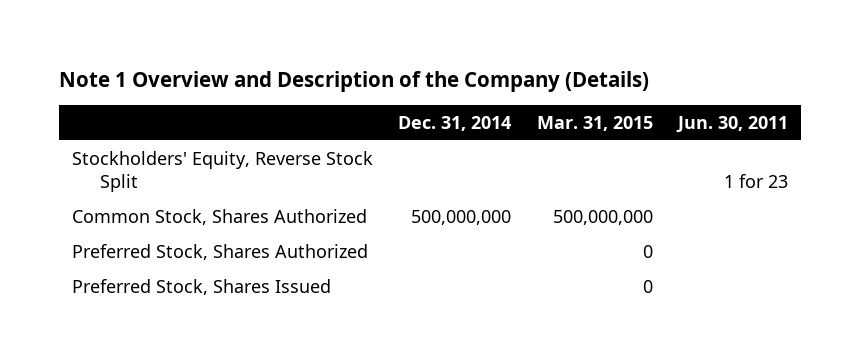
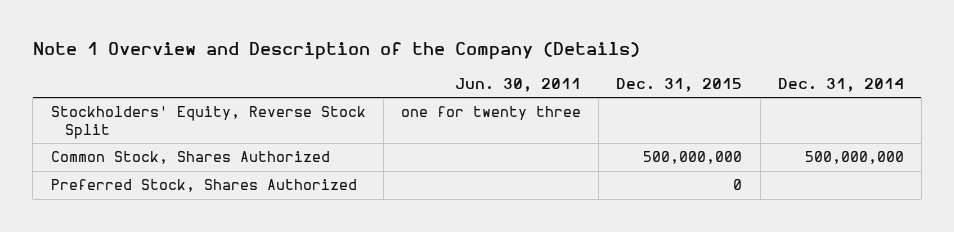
[536,115,653,131] Mar. 31, 2015 -> none
none -> [616,77,743,92] Dec. 31, 2015
[724,173,789,188] 1 for 23 -> [401,106,582,121] one for twenty three
[71,279,331,296] Preferred Stock, Shares Issued -> none

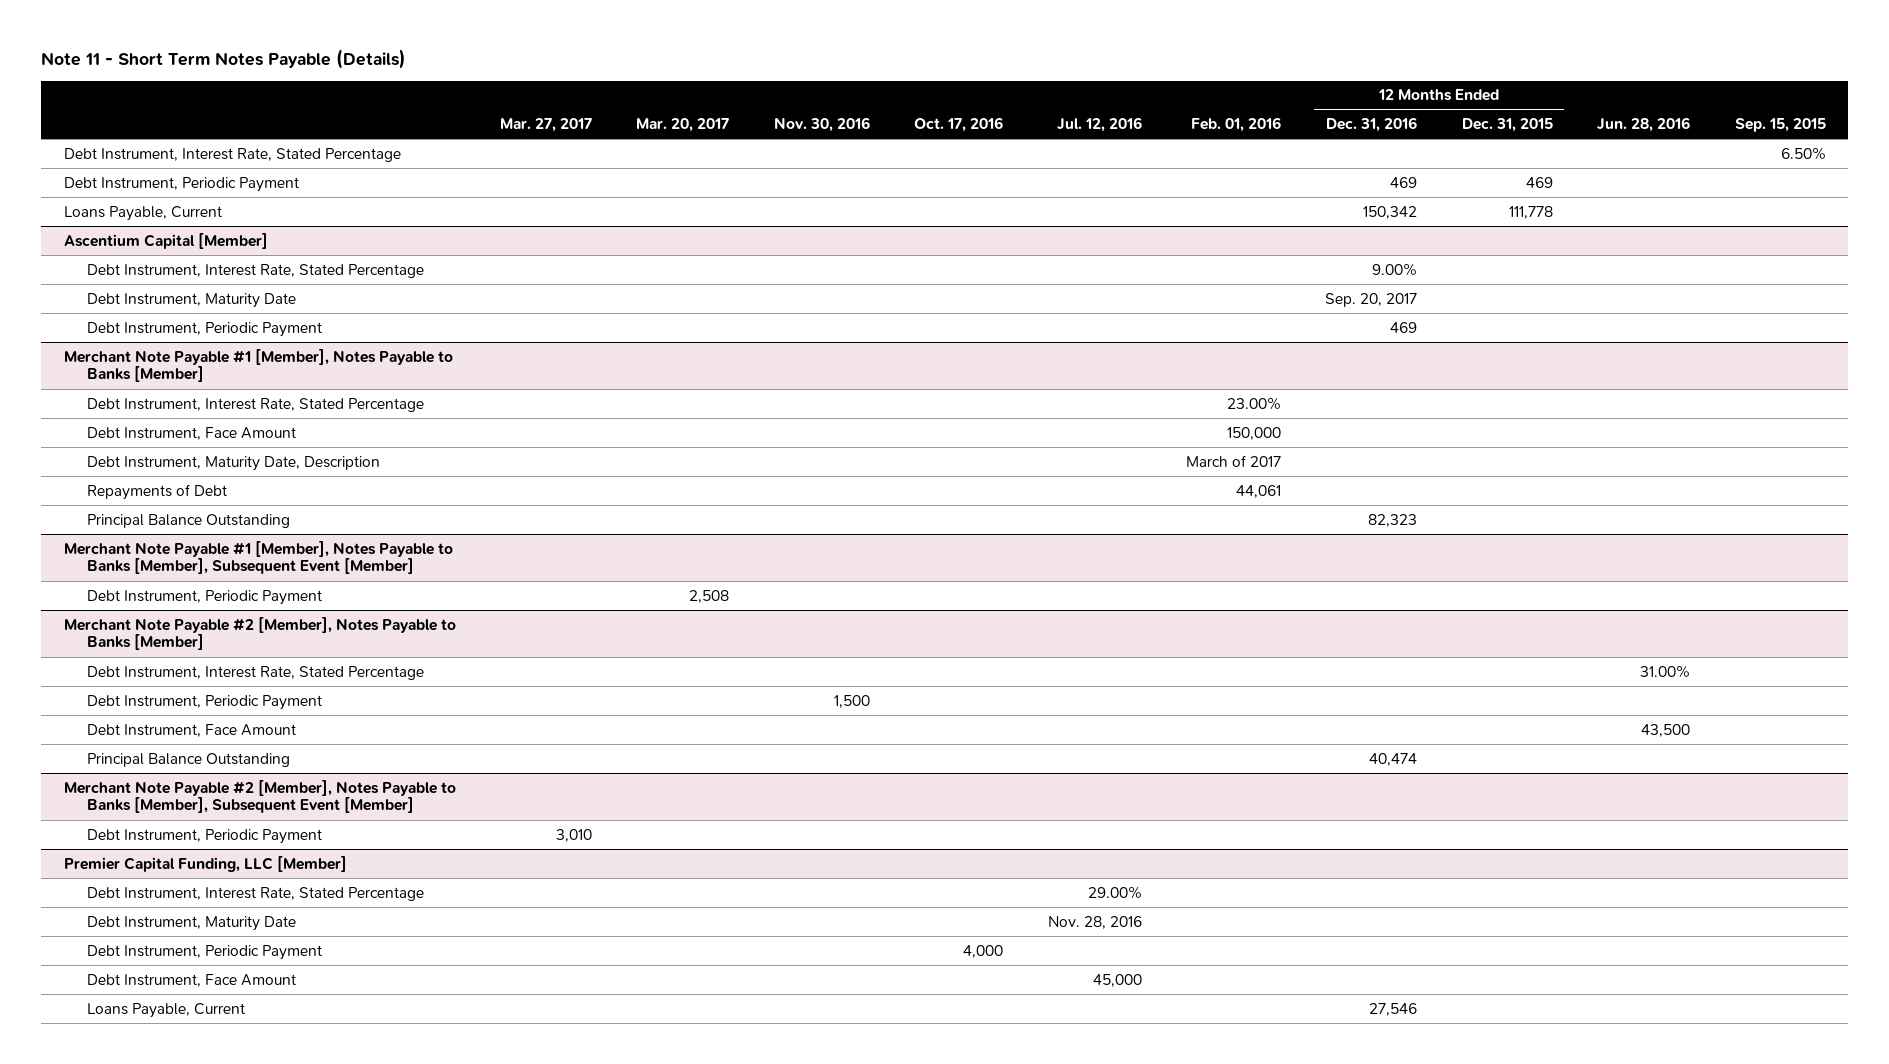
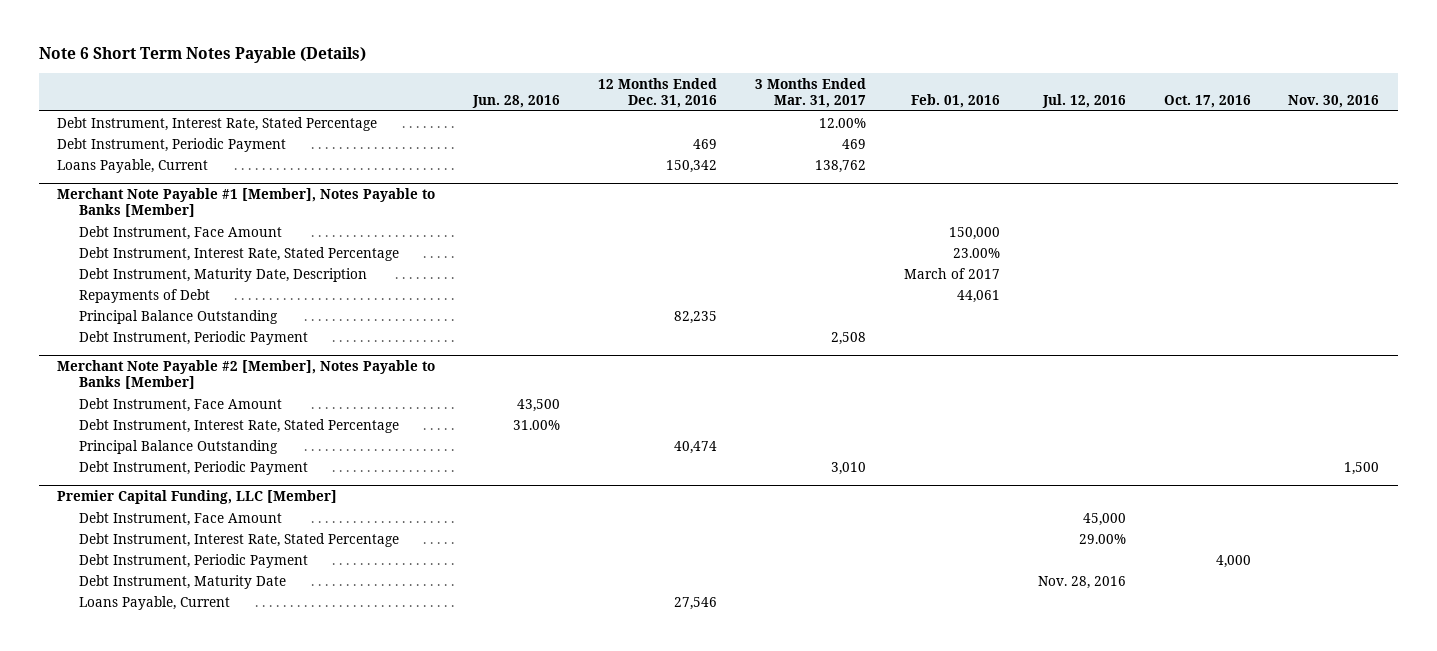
[41,49,407,70] Note 11 - Short Term Notes Payable (Details) -> [38,47,366,64] Note 6 Short Term Notes Payable (Details)
[500,117,593,132] Mar. 27, 2017 -> none
[636,117,730,132] Mar. 20, 2017 -> none
[1461,117,1553,132] Dec. 31, 2015 -> none
[1734,117,1826,132] Sep. 15, 2015 -> none
none -> [754,77,866,108] 3 Months Ended Mar. 31, 2017
[63,232,268,249] Ascentium Capital [Member] -> none
[86,263,424,278] Debt Instrument, Interest Rate, Stated Percentage -> none
[86,292,296,308] Debt Instrument, Maturity Date -> none
[86,321,322,337] Debt Instrument, Periodic Payment -> none
[86,397,424,412] Debt Instrument, Interest Rate, Stated Percentage -> [78,246,399,261] Debt Instrument, Interest Rate, Stated Percentage
[63,540,453,575] Merchant Note Payable #1 [Member], Notes Payable to Banks [Member], Subsequent Event [Member] -> none
[86,589,322,605] Debt Instrument, Periodic Payment -> none
[1368,513,1418,527] 82,323 -> [674,310,718,324] 82,235
none -> [78,330,308,345] Debt Instrument, Periodic Payment
[86,665,424,680] Debt Instrument, Interest Rate, Stated Percentage -> [78,418,399,433] Debt Instrument, Interest Rate, Stated Percentage
[63,779,456,814] Merchant Note Payable #2 [Member], Notes Payable to Banks [Member], Subsequent Event [Member] -> none
[86,828,322,844] Debt Instrument, Periodic Payment -> none
[86,694,322,710] Debt Instrument, Periodic Payment -> [78,460,308,475] Debt Instrument, Periodic Payment
[86,973,296,987] Debt Instrument, Face Amount -> [78,511,282,526] Debt Instrument, Face Amount
[86,915,296,931] Debt Instrument, Maturity Date -> [78,574,286,589] Debt Instrument, Maturity Date

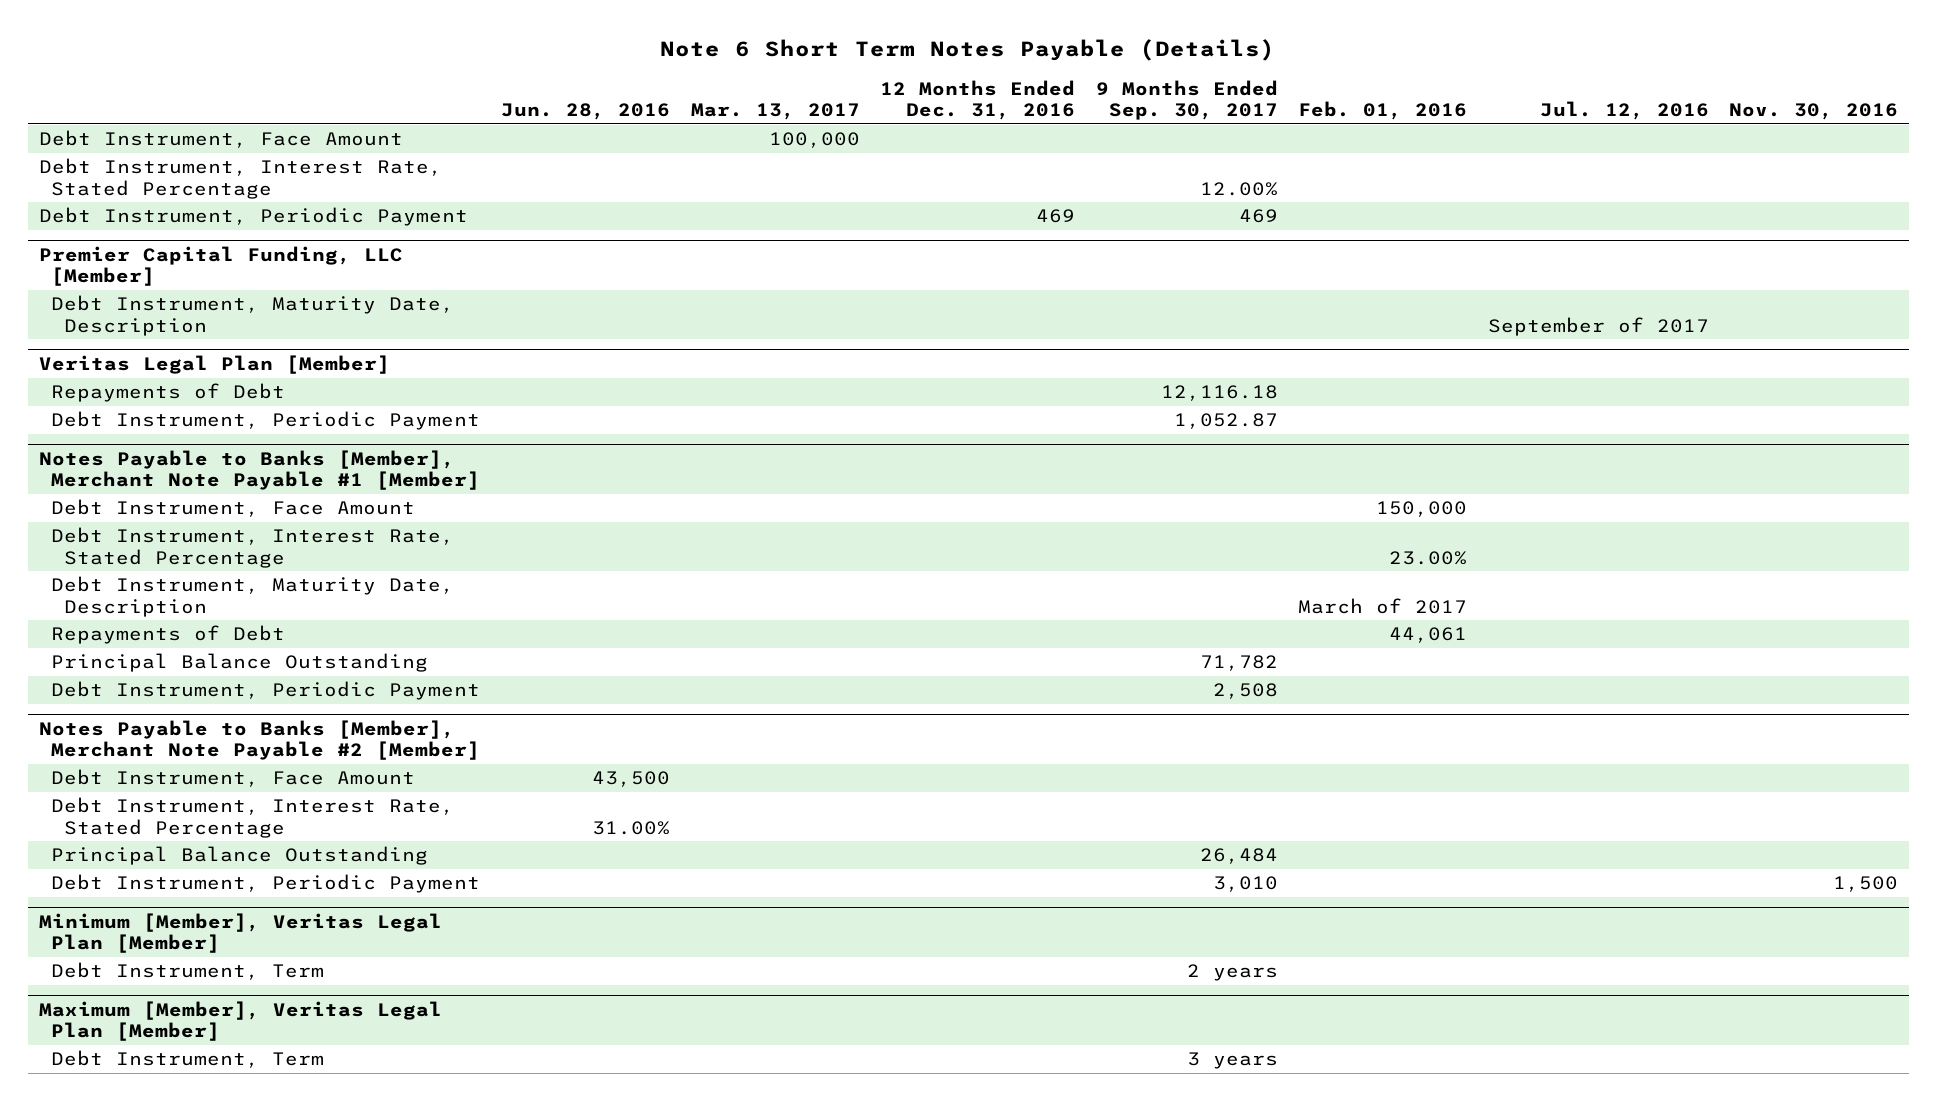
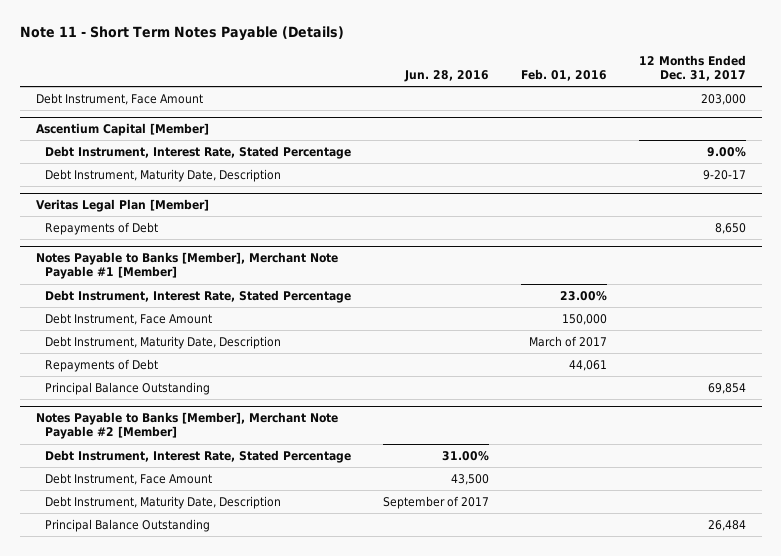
[660,39,1276,62] Note 6 Short Term Notes Payable (Details) -> [19,26,344,42] Note 11 - Short Term Notes Payable (Details)
[690,102,860,120] Mar. 13, 2017 -> none
[880,79,1076,120] 12 Months Ended Dec. 31, 2016 -> none
[1095,79,1278,120] 9 Months Ended Sep. 30, 2017 -> none
[1539,100,1709,120] Jul. 12, 2016 -> none
[1729,102,1899,120] Nov. 30, 2016 -> none
none -> [638,54,746,82] 12 Months Ended Dec. 31, 2017
[38,158,442,199] Debt Instrument, Interest Rate, Stated Percentage -> none
[38,207,468,227] Debt Instrument, Periodic Payment -> none
[38,245,403,287] Premier Capital Funding, LLC [Member] -> none
[51,295,455,336] Debt Instrument, Maturity Date, Description -> none
none -> [35,122,209,136] Ascentium Capital [Member]
none -> [45,145,352,159] Debt Instrument, Interest Rate, Stated Percentage
none -> [45,168,282,182] Debt Instrument, Maturity Date, Description
[51,411,481,431] Debt Instrument, Periodic Payment -> none
[51,499,416,518] Debt Instrument, Face Amount -> [45,312,213,325] Debt Instrument, Face Amount
[51,681,481,701] Debt Instrument, Periodic Payment -> none
[51,769,416,788] Debt Instrument, Face Amount -> [45,472,213,485] Debt Instrument, Face Amount
none -> [45,495,282,509] Debt Instrument, Maturity Date, Description
[51,874,481,894] Debt Instrument, Periodic Payment -> none
[38,912,442,954] Minimum [Member], Veritas Legal Plan [Member] -> none
[51,962,325,981] Debt Instrument, Term -> none
[38,1000,442,1042] Maximum [Member], Veritas Legal Plan [Member] -> none
[51,1050,325,1069] Debt Instrument, Term -> none

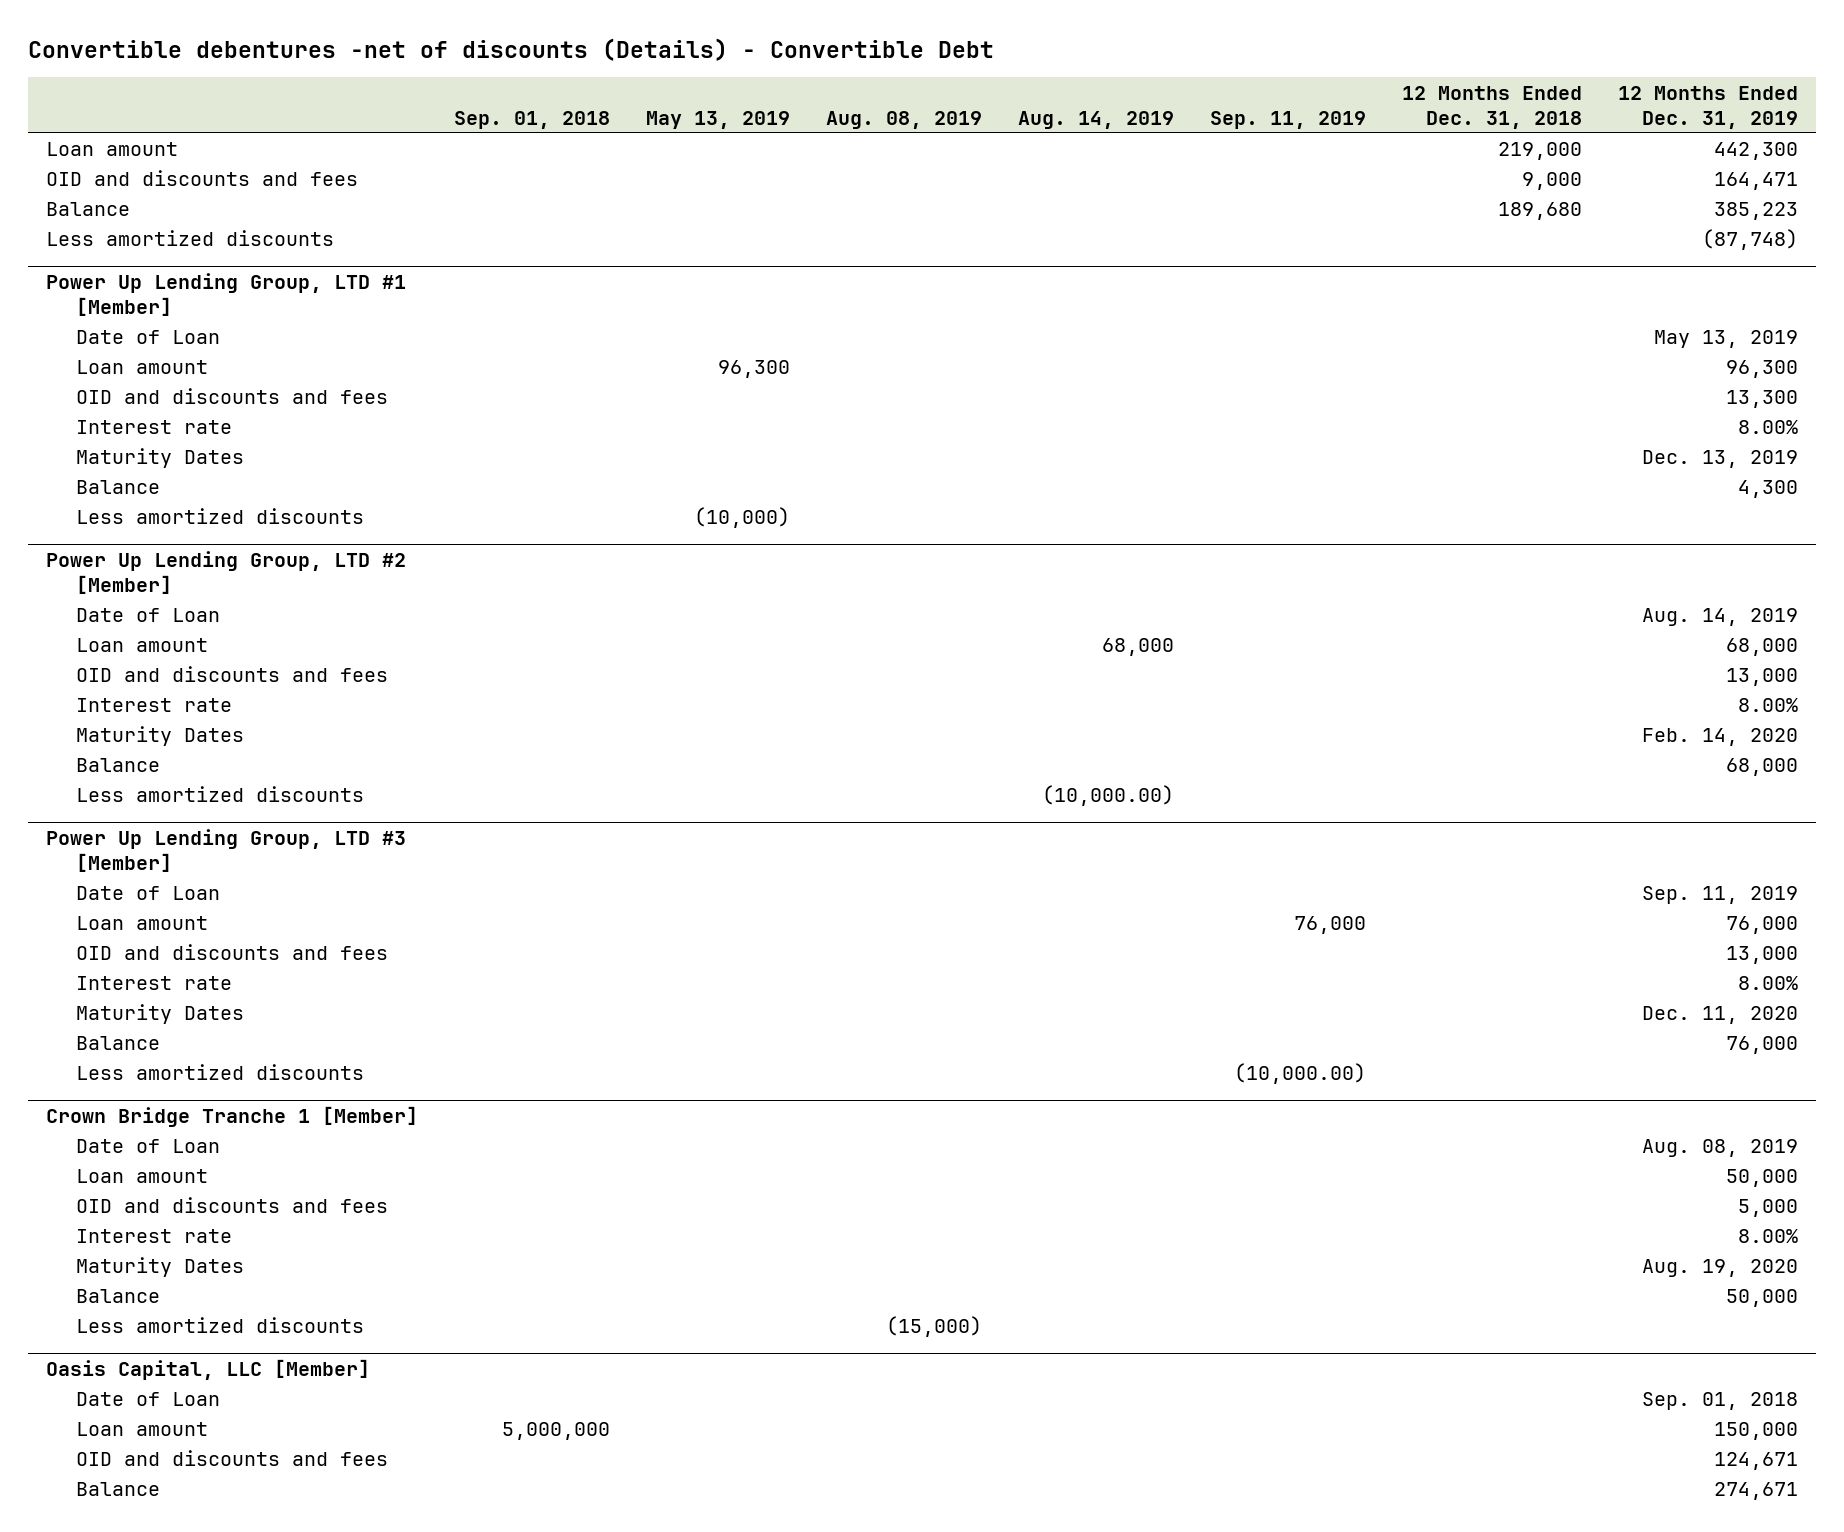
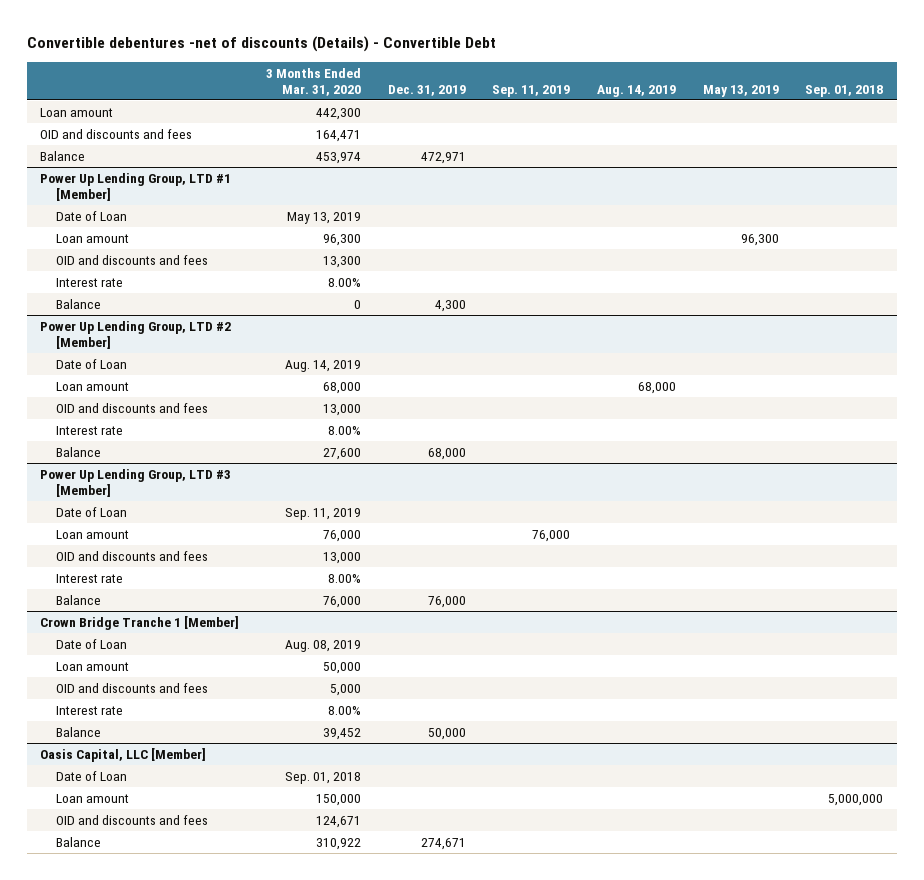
[825,110,982,129] Aug. 08, 2019 -> none
[1402,85,1583,129] 12 Months Ended Dec. 31, 2018 -> none
[1618,85,1799,129] 12 Months Ended Dec. 31, 2019 -> none
none -> [266,67,362,96] 3 Months Ended Mar. 31, 2020
none -> [387,84,466,96] Dec. 31, 2019
[45,230,334,247] Less amortized discounts -> none
[75,448,244,469] Maturity Dates -> none
[75,508,364,525] Less amortized discounts -> none
[75,726,244,747] Maturity Dates -> none
[75,786,364,803] Less amortized discounts -> none
[75,1004,244,1025] Maturity Dates -> none
[75,1064,364,1081] Less amortized discounts -> none
[75,1257,244,1278] Maturity Dates -> none
[75,1317,364,1334] Less amortized discounts -> none

